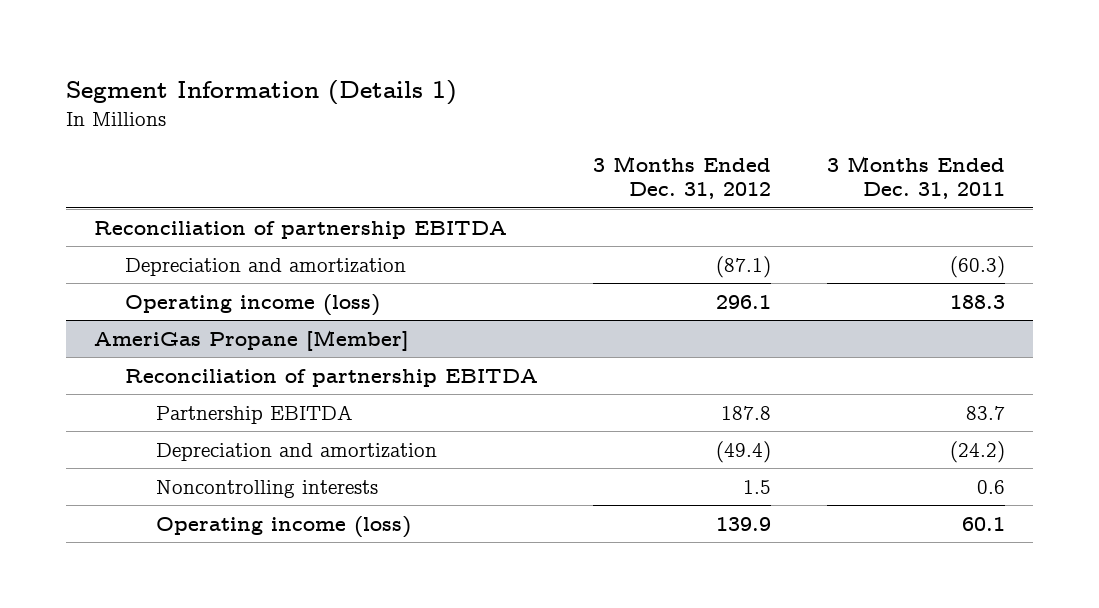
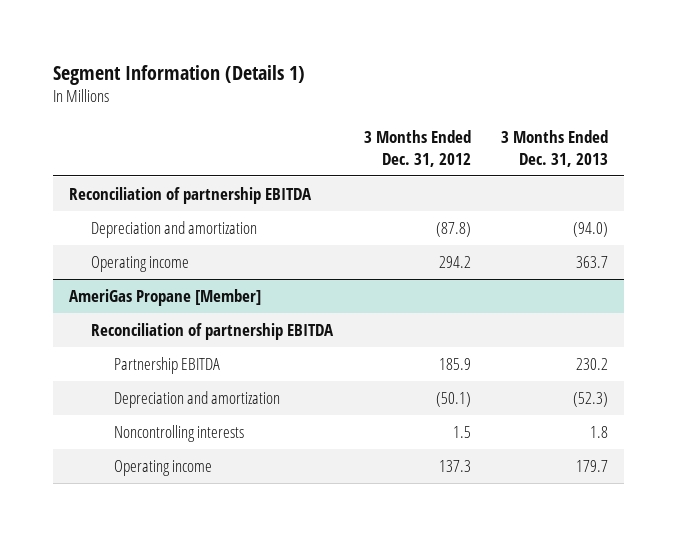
[827,156,1006,200] 3 Months Ended Dec. 31, 2011 -> none
none -> [501,129,609,167] 3 Months Ended Dec. 31, 2013
[716,255,772,278] (87.1) -> [435,222,471,238] (87.8)
[124,293,380,316] Operating income (loss) -> [91,256,190,273] Operating income
[716,294,772,309] 296.1 -> [438,256,471,269] 294.2
[721,405,772,420] 187.8 -> [438,358,471,371] 185.9
[716,440,772,463] (49.4) -> [435,392,471,408] (50.1)
[155,515,411,538] Operating income (loss) -> [113,460,212,477] Operating income
[716,516,772,531] 139.9 -> [438,460,471,473] 137.3

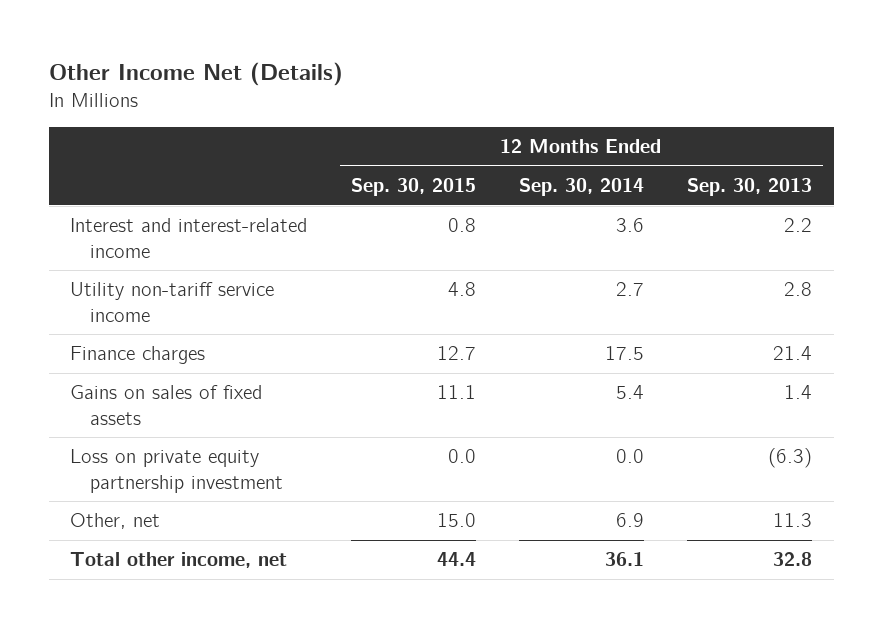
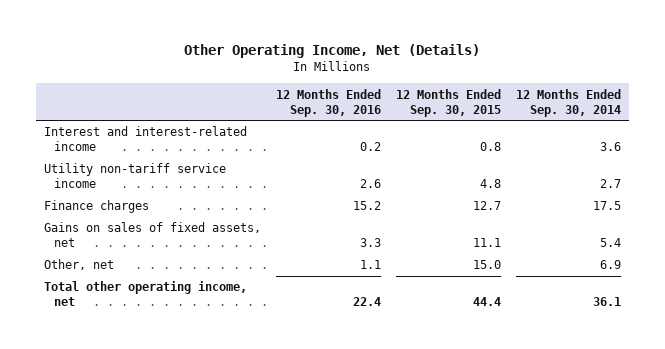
[48,61,343,86] Other Income Net (Details) -> [184,43,481,58] Other Operating Income, Net (Details)
[687,178,813,197] Sep. 30, 2013 -> none
none -> [275,88,381,117] 12 Months Ended Sep. 30, 2016
[70,449,284,493] Loss on private equity partnership investment -> none
[70,385,263,425] Gains on sales of fixed assets -> [43,222,261,248] Gains on sales of fixed assets, net
[70,552,288,569] Total other income, net -> [43,281,247,307] Total other operating income, net

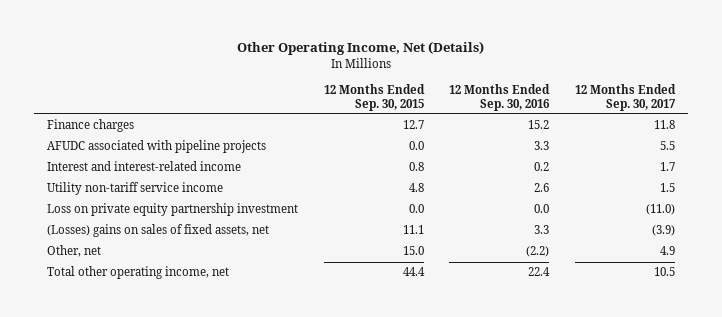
[516,88,622,117] 12 Months Ended Sep. 30, 2014 -> none
none -> [575,83,677,111] 12 Months Ended Sep. 30, 2017
[43,200,149,214] Finance charges -> [47,119,135,133] Finance charges
none -> [47,140,267,154] AFUDC associated with pipeline projects
none -> [47,203,299,217] Loss on private equity partnership investment
[43,222,261,248] Gains on sales of fixed assets, net -> [47,224,270,238] (Losses) gains on sales of fixed assets, net
[359,260,381,270] 1.1 -> [526,246,550,258] (2.2)

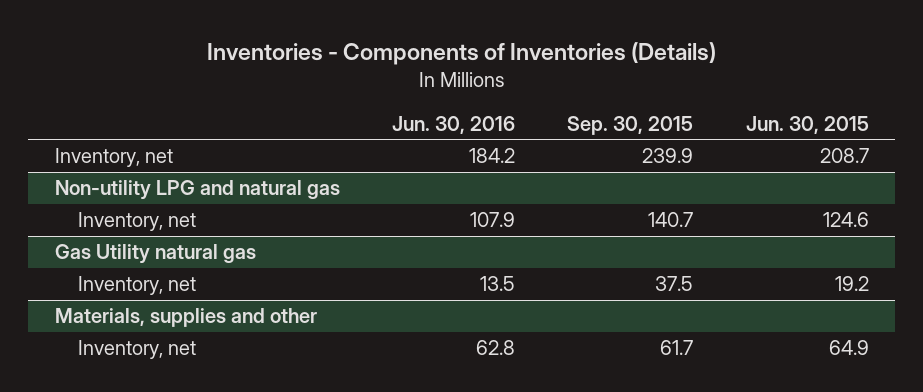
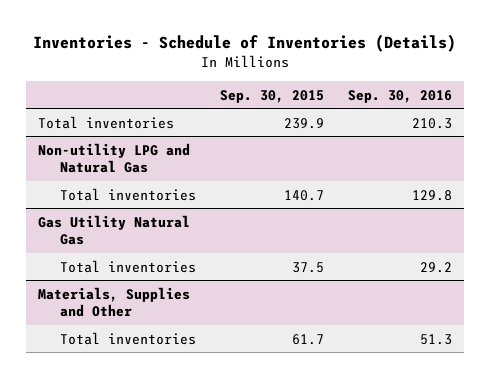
[206,41,716,65] Inventories - Components of Inventories (Details) -> [33,34,457,53] Inventories - Schedule of Inventories (Details)
[391,115,515,134] Jun. 30, 2016 -> none
[745,115,869,134] Jun. 30, 2015 -> none
none -> [347,89,452,103] Sep. 30, 2016
[54,148,173,168] Inventory, net -> [38,115,175,129] Total inventories
[54,180,340,201] Non-utility LPG and natural gas -> [38,142,191,173] Non-utility LPG and Natural Gas
[77,212,196,232] Inventory, net -> [60,187,197,201] Total inventories
[54,244,256,265] Gas Utility natural gas -> [38,214,191,245] Gas Utility Natural Gas
[77,276,196,296] Inventory, net -> [60,259,197,273] Total inventories
[54,308,317,328] Materials, supplies and other -> [38,286,191,317] Materials, Supplies and Other
[77,340,196,360] Inventory, net -> [60,331,197,345] Total inventories

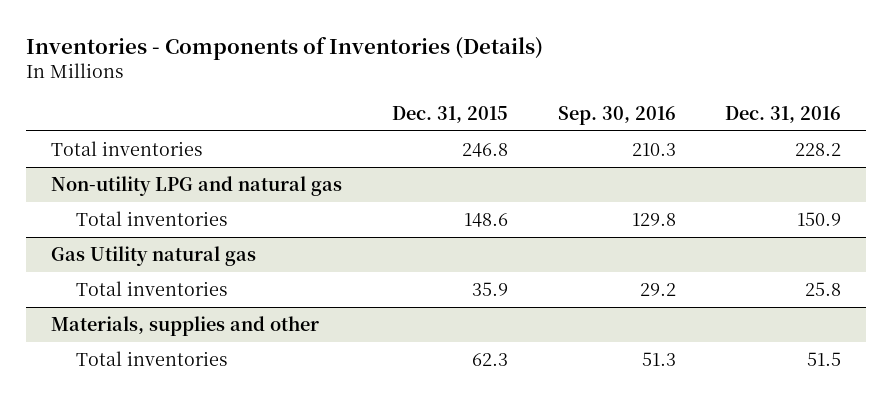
[33,34,457,53] Inventories - Schedule of Inventories (Details) -> [26,36,544,60] Inventories - Components of Inventories (Details)
[219,89,324,103] Sep. 30, 2015 -> none
none -> [391,105,508,123] Dec. 31, 2015
none -> [725,105,842,123] Dec. 31, 2016
[38,142,191,173] Non-utility LPG and Natural Gas -> [50,175,342,196] Non-utility LPG and natural gas
[38,214,191,245] Gas Utility Natural Gas -> [50,245,256,266] Gas Utility natural gas
[38,286,191,317] Materials, Supplies and Other -> [50,315,319,336] Materials, supplies and other

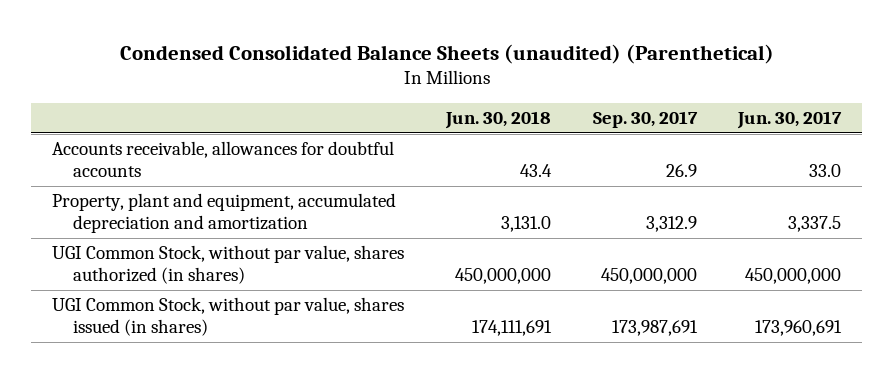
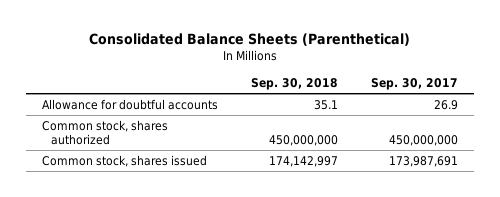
[119,43,774,64] Condensed Consolidated Balance Sheets (unaudited) (Parenthetical) -> [88,33,410,47] Consolidated Balance Sheets (Parenthetical)
[444,111,551,130] Jun. 30, 2018 -> none
[737,111,843,130] Jun. 30, 2017 -> none
none -> [250,77,338,90] Sep. 30, 2018
[51,193,396,233] Property, plant and equipment, accumulated depreciation and amortization -> none
[51,141,394,177] Accounts receivable, allowances for doubtful accounts -> [42,98,219,110] Allowance for doubtful accounts
[51,245,404,284] UGI Common Stock, without par value, shares authorized (in shares) -> [42,119,169,145] Common stock, shares authorized
[51,297,404,336] UGI Common Stock, without par value, shares issued (in shares) -> [42,154,208,167] Common stock, shares issued

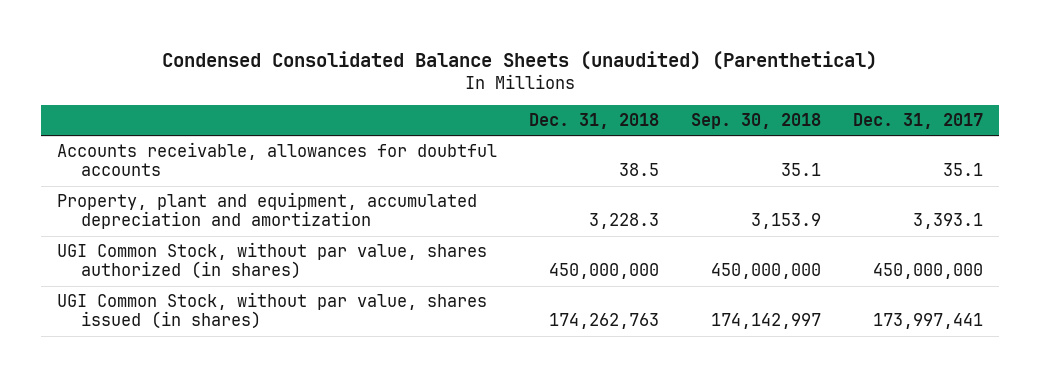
[88,33,410,47] Consolidated Balance Sheets (Parenthetical) -> [162,50,878,70] Condensed Consolidated Balance Sheets (unaudited) (Parenthetical)
[370,77,458,90] Sep. 30, 2017 -> none
none -> [529,113,660,130] Dec. 31, 2018
none -> [853,113,984,130] Dec. 31, 2017
[42,98,219,110] Allowance for doubtful accounts -> [57,142,498,177] Accounts receivable, allowances for doubtful accounts
none -> [57,192,478,230] Property, plant and equipment, accumulated depreciation and amortization
[42,119,169,145] Common stock, shares authorized -> [57,242,488,280] UGI Common Stock, without par value, shares authorized (in shares)
[42,154,208,167] Common stock, shares issued -> [57,292,488,330] UGI Common Stock, without par value, shares issued (in shares)

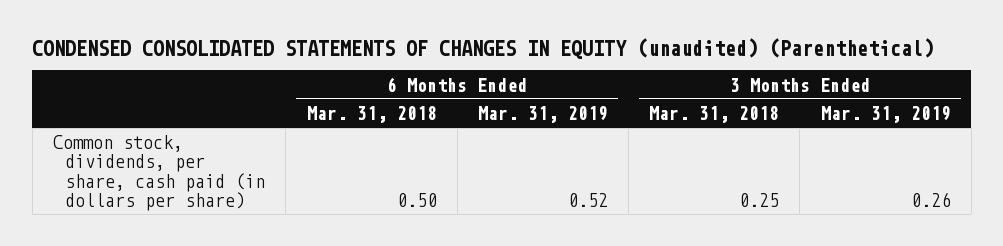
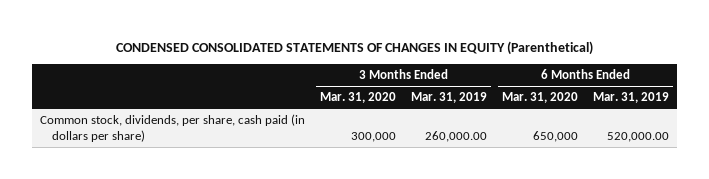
[32,37,935,59] CONDENSED CONSOLIDATED STATEMENTS OF CHANGES IN EQUITY (unaudited) (Parenthetical) -> [115,40,593,55] CONDENSED CONSOLIDATED STATEMENTS OF CHANGES IN EQUITY (Parenthetical)
[306,105,437,123] Mar. 31, 2018 -> none
[649,105,780,123] Mar. 31, 2018 -> none
none -> [320,92,397,104] Mar. 31, 2020
none -> [502,92,579,104] Mar. 31, 2020
[567,192,608,207] 0.52 -> [607,132,670,143] 520,000.00
[910,191,951,207] 0.26 -> [425,131,488,143] 260,000.00

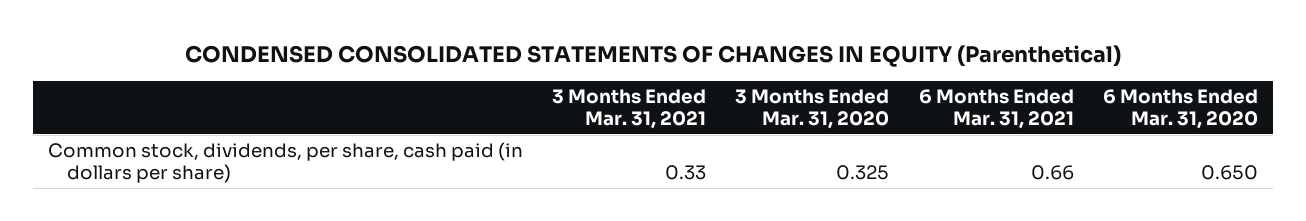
[411,92,488,104] Mar. 31, 2019 -> none
[593,92,670,104] Mar. 31, 2019 -> none
none -> [552,88,707,129] 3 Months Ended Mar. 31, 2021
none -> [918,88,1074,129] 6 Months Ended Mar. 31, 2021
[351,132,397,143] 300,000 -> [836,165,890,181] 0.325
[533,131,579,143] 650,000 -> [1201,165,1259,181] 0.650

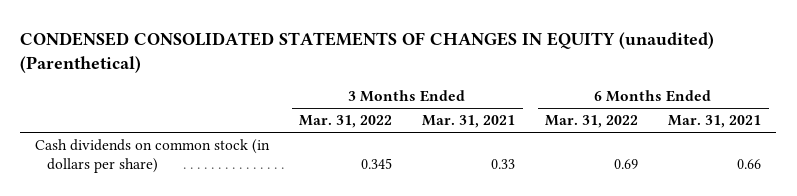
[184,45,1121,68] CONDENSED CONSOLIDATED STATEMENTS OF CHANGES IN EQUITY (Parenthetical) -> [20,31,715,73] CONDENSED CONSOLIDATED STATEMENTS OF CHANGES IN EQUITY (unaudited) (Parenthetical)
[735,88,890,129] 3 Months Ended Mar. 31, 2020 -> none
[1103,88,1259,129] 6 Months Ended Mar. 31, 2020 -> none
none -> [299,115,393,129] Mar. 31, 2022
none -> [545,115,639,129] Mar. 31, 2022
[47,142,523,184] Common stock, dividends, per share, cash paid (in dollars per share) -> [35,139,271,173] Cash dividends on common stock (in dollars per share)

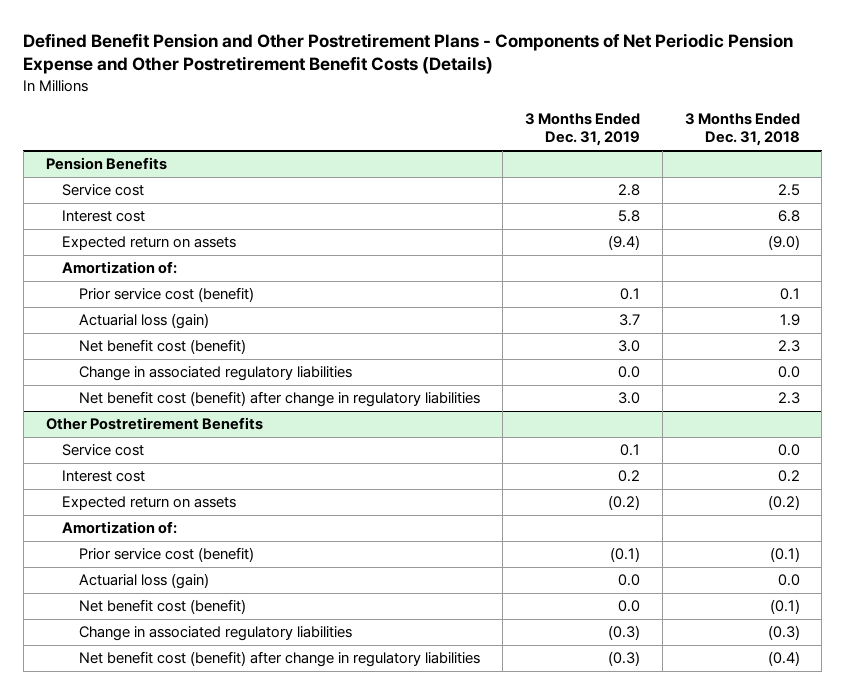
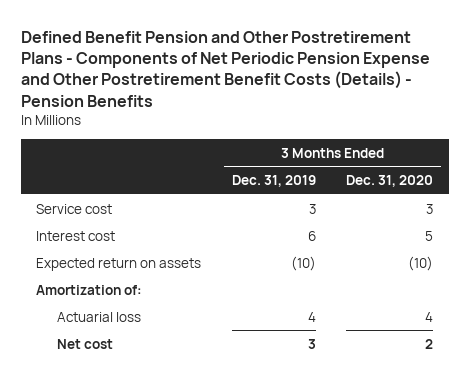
[23,32,794,75] Defined Benefit Pension and Other Postretirement Plans - Components of Net Periodic Pension Expense and Other Postretirement Benefit Costs (Details) -> [21,30,431,107] Defined Benefit Pension and Other Postretirement Plans - Components of Net Periodic Pension Expense and Other Postretirement Benefit Costs (Details) - Pension Benefits
[684,112,800,147] 3 Months Ended Dec. 31, 2018 -> none
none -> [346,175,434,188] Dec. 31, 2020
[45,157,167,171] Pension Benefits -> none
[62,261,178,275] Amortization of: -> none
[79,287,255,303] Prior service cost (benefit) -> none
[79,313,210,330] Actuarial loss (gain) -> none
[79,339,247,355] Net benefit cost (benefit) -> none
[79,366,353,382] Change in associated regulatory liabilities -> none
[79,391,481,408] Net benefit cost (benefit) after change in regulatory liabilities -> none
[45,417,263,431] Other Postretirement Benefits -> none
[62,444,145,457] Service cost -> none
[62,470,146,483] Interest cost -> none
[62,496,237,511] Expected return on assets -> none
[617,184,640,197] 2.8 -> [308,203,316,214] 3
[617,210,640,223] 5.8 -> [307,230,316,241] 6
[607,235,640,251] (9.4) -> [290,255,316,271] (10)
[79,547,255,563] Prior service cost (benefit) -> none
[79,626,353,642] Change in associated regulatory liabilities -> none
[79,651,481,668] Net benefit cost (benefit) after change in regulatory liabilities -> none
[79,573,210,590] Actuarial loss (gain) -> [57,311,142,322] Actuarial loss
[617,574,640,587] 0.0 -> [307,311,316,322] 4
[79,599,247,615] Net benefit cost (benefit) -> [57,338,114,349] Net cost
[617,600,640,613] 0.0 -> [307,338,316,349] 3

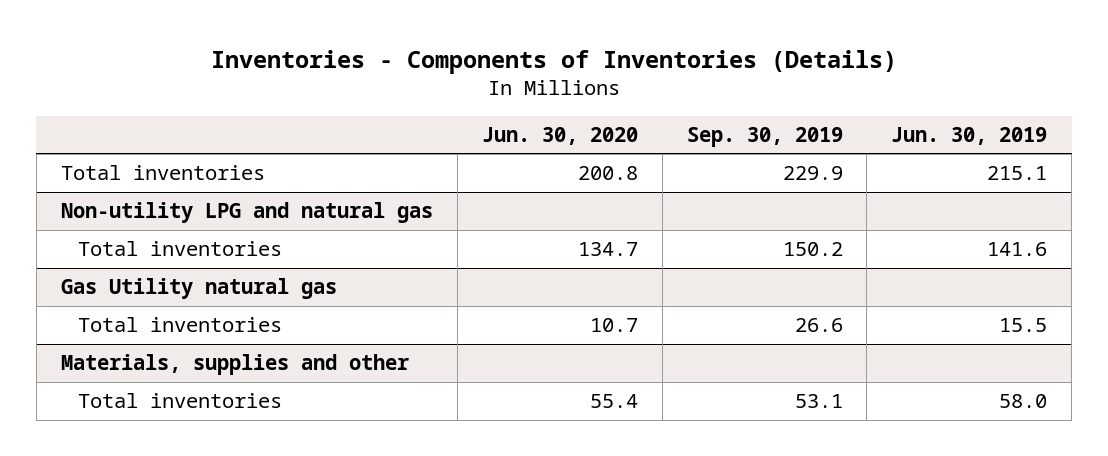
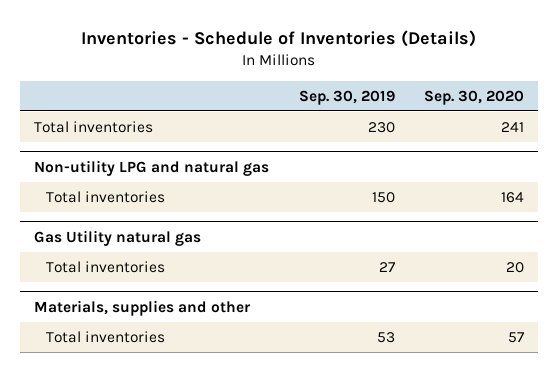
[211,49,898,74] Inventories - Components of Inventories (Details) -> [81,29,477,47] Inventories - Schedule of Inventories (Details)
[481,126,638,145] Jun. 30, 2020 -> none
[891,126,1048,145] Jun. 30, 2019 -> none
none -> [423,89,524,105] Sep. 30, 2020
[782,166,843,181] 229.9 -> [367,121,395,133] 230
[782,242,843,257] 150.2 -> [371,191,395,203] 150
[794,318,843,333] 26.6 -> [378,261,395,272] 27
[794,394,843,409] 53.1 -> [376,331,395,343] 53

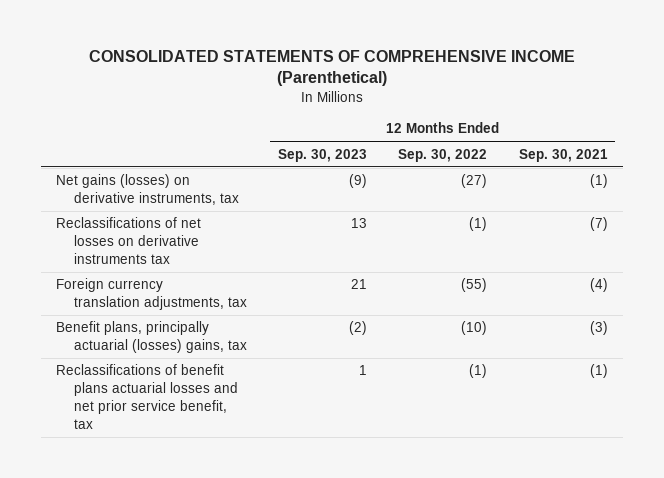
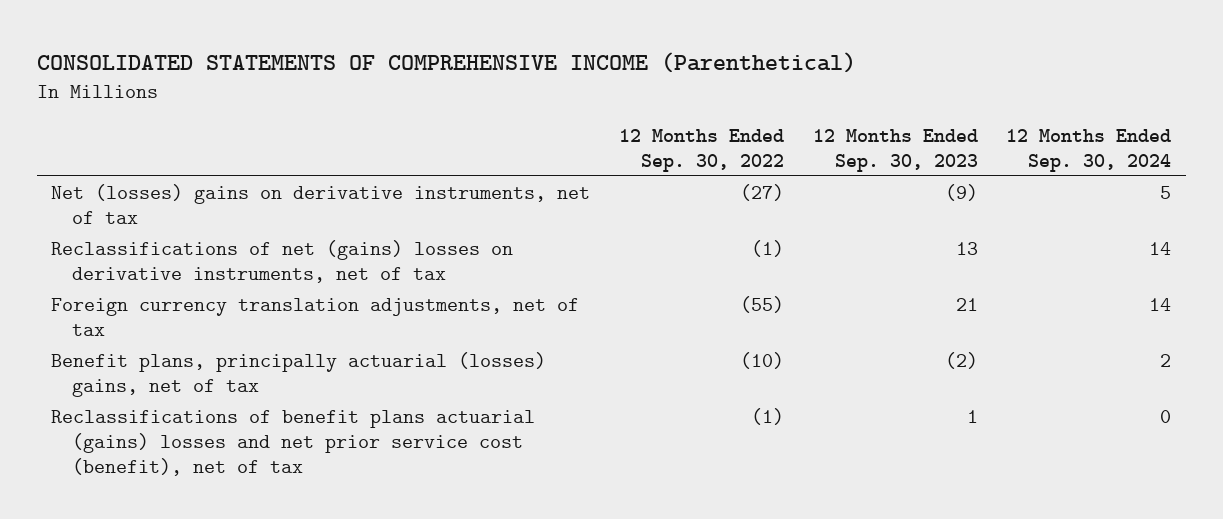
[518,148,608,162] Sep. 30, 2021 -> none
none -> [1006,128,1172,172] 12 Months Ended Sep. 30, 2024
[56,174,240,206] Net gains (losses) on derivative instruments, tax -> [51,184,591,225] Net (losses) gains on derivative instruments, net of tax
[56,217,202,264] Reclassifications of net losses on derivative instruments tax -> [51,240,514,284] Reclassifications of net (gains) losses on derivative instruments, net of tax
[56,278,248,311] Foreign currency translation adjustments, tax -> [51,298,580,337] Foreign currency translation adjustments, net of tax
[56,321,248,354] Benefit plans, principally actuarial (losses) gains, tax -> [51,352,547,398] Benefit plans, principally actuarial (losses) gains, net of tax
[56,364,239,429] Reclassifications of benefit plans actuarial losses and net prior service benefit, tax -> [51,410,536,476] Reclassifications of benefit plans actuarial (gains) losses and net prior service cost (benefit), net of tax

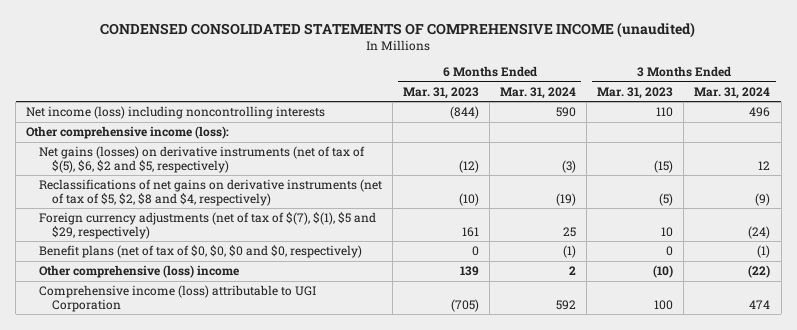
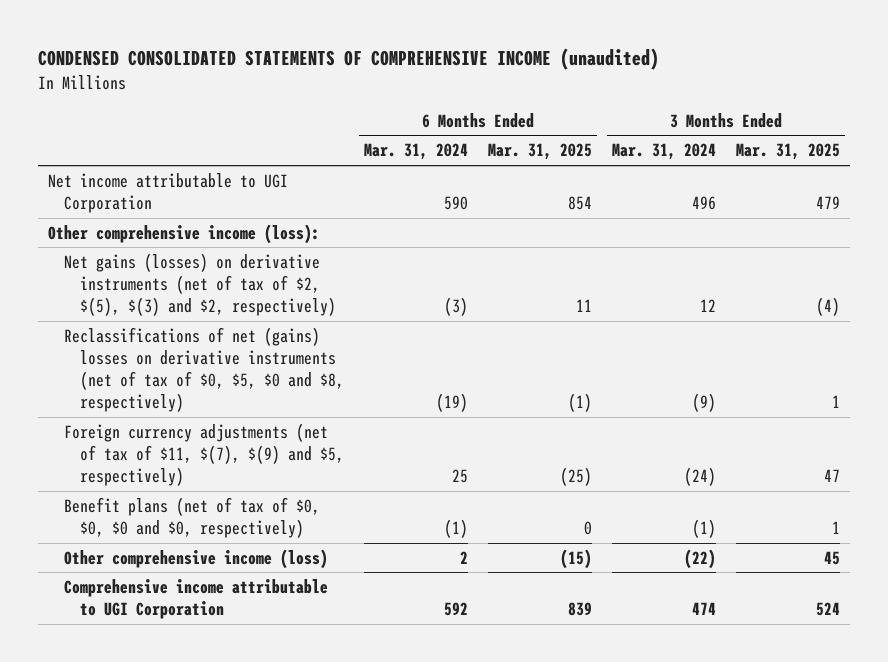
[403,86,480,99] Mar. 31, 2023 -> none
[597,86,674,99] Mar. 31, 2023 -> none
none -> [488,143,593,161] Mar. 31, 2025
none -> [736,143,841,161] Mar. 31, 2025
[26,106,326,120] Net income (loss) including noncontrolling interests -> [48,172,289,213] Net income attributable to UGI Corporation
[38,146,365,173] Net gains (losses) on derivative instruments (net of tax of $(5), $6, $2 and $5, respectively) -> [64,252,337,316] Net gains (losses) on derivative instruments (net of tax of $2, $(5), $(3) and $2, respectively)
[38,179,382,206] Reclassifications of net gains on derivative instruments (net of tax of $5, $2, $8 and $4, respectively) -> [64,326,345,413] Reclassifications of net (gains) losses on derivative instruments (net of tax of $0, $5, $0 and $8, respectively)
[38,212,376,239] Foreign currency adjustments (net of tax of $(7), $(1), $5 and $29, respectively) -> [64,422,345,486] Foreign currency adjustments (net of tax of $11, $(7), $(9) and $5, respectively)
[38,265,239,279] Other comprehensive (loss) income -> [64,548,329,569] Other comprehensive income (loss)
[38,285,316,312] Comprehensive income (loss) attributable to UGI Corporation -> [64,578,329,619] Comprehensive income attributable to UGI Corporation

